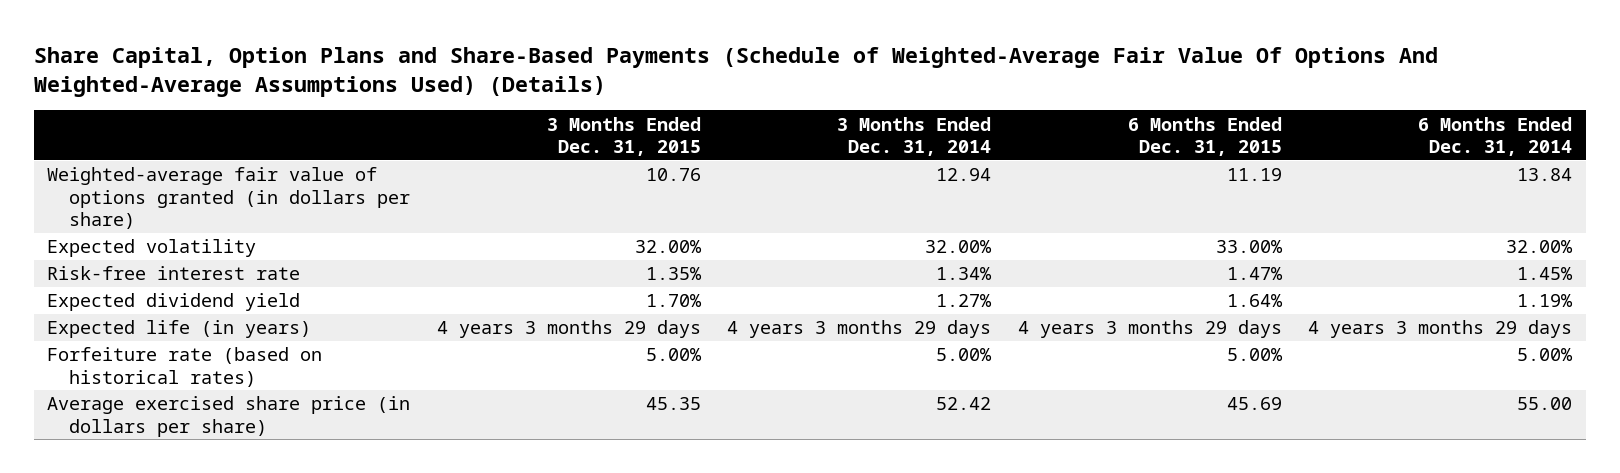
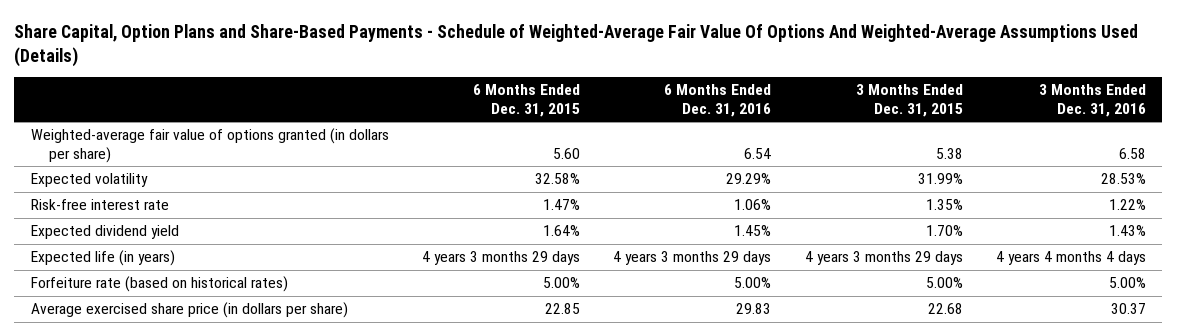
[34,46,1439,97] Share Capital, Option Plans and Share-Based Payments (Schedule of Weighted-Average Fair Value Of Options And Weighted-Average Assumptions Used) (Details) -> [14,24,1139,67] Share Capital, Option Plans and Share-Based Payments - Schedule of Weighted-Average Fair Value Of Options And Weighted-Average Assumptions Used (Details)
[837,116,992,157] 3 Months Ended Dec. 31, 2014 -> none
[1418,116,1573,157] 6 Months Ended Dec. 31, 2014 -> none
none -> [664,84,772,117] 6 Months Ended Dec. 31, 2016
none -> [1038,84,1146,117] 3 Months Ended Dec. 31, 2016
[645,168,701,182] 10.76 -> [935,147,963,159] 5.38
[1226,168,1282,182] 11.19 -> [553,147,581,159] 5.60
[634,240,702,254] 32.00% -> [917,173,963,185] 31.99%
[1215,240,1283,254] 33.00% -> [535,173,581,185] 32.58%
[645,397,701,411] 45.35 -> [927,303,963,315] 22.68
[1226,397,1282,411] 45.69 -> [545,303,581,315] 22.85

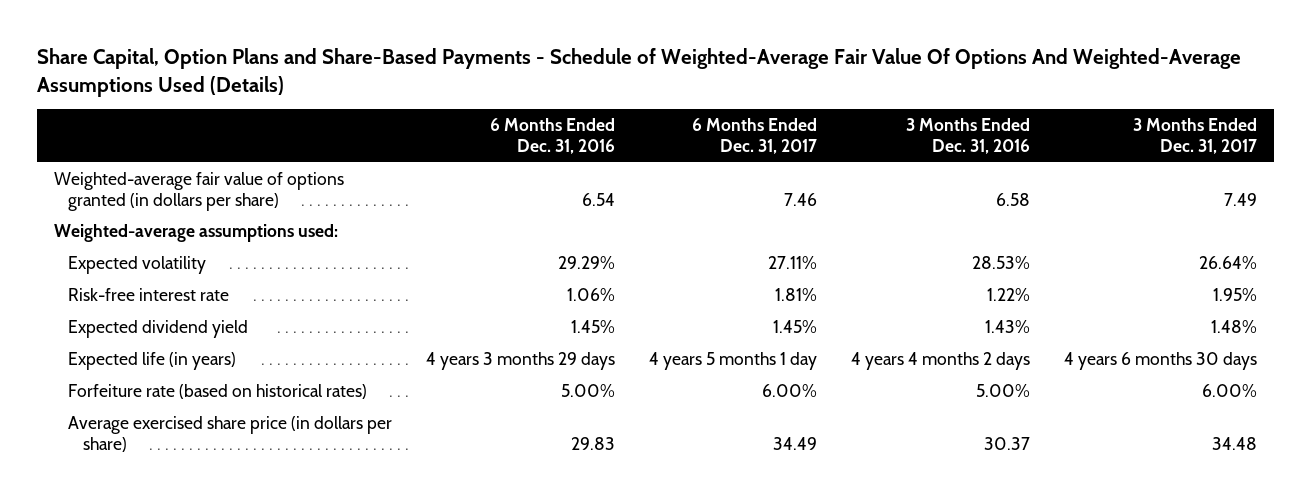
[473,84,581,117] 6 Months Ended Dec. 31, 2015 -> none
[855,84,963,117] 3 Months Ended Dec. 31, 2015 -> none
none -> [692,118,818,155] 6 Months Ended Dec. 31, 2017
none -> [1133,118,1258,155] 3 Months Ended Dec. 31, 2017
none -> [53,224,338,243] Weighted-average assumptions used:
[995,251,1146,266] 4 years 4 months 4 days -> [851,352,1031,371] 4 years 4 months 2 days

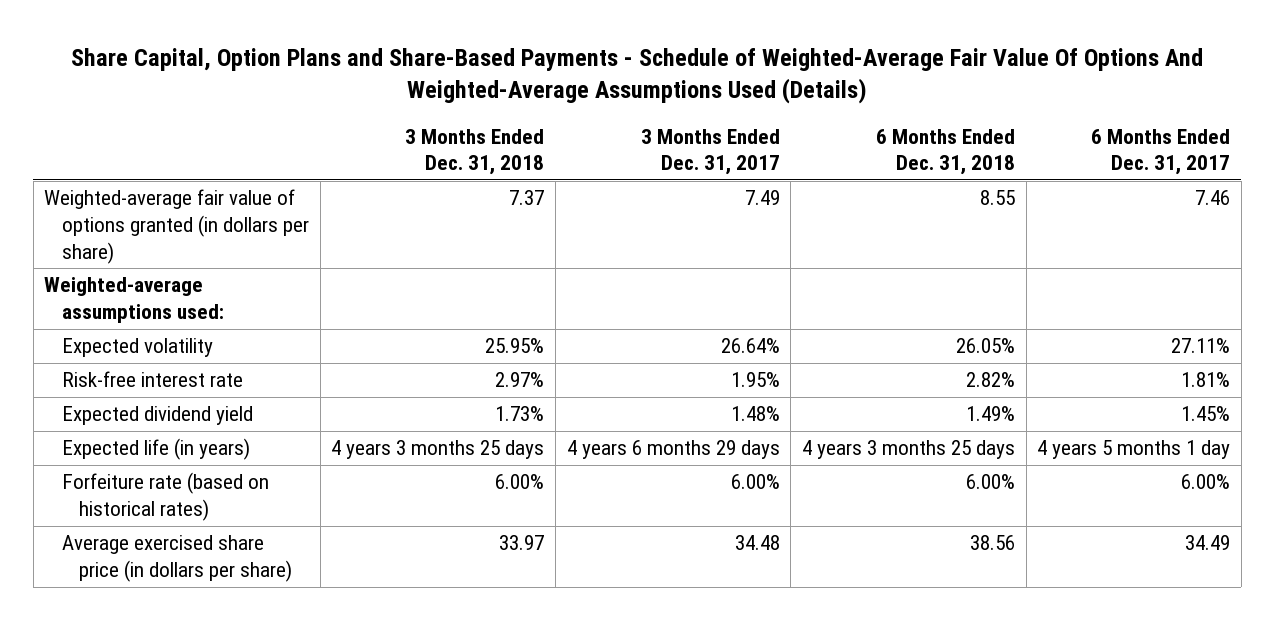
[490,118,616,155] 6 Months Ended Dec. 31, 2016 -> none
[906,118,1031,155] 3 Months Ended Dec. 31, 2016 -> none
none -> [405,128,545,176] 3 Months Ended Dec. 31, 2018
none -> [875,128,1015,176] 6 Months Ended Dec. 31, 2018
[1064,352,1258,371] 4 years 6 months 30 days -> [566,440,780,460] 4 years 6 months 29 days

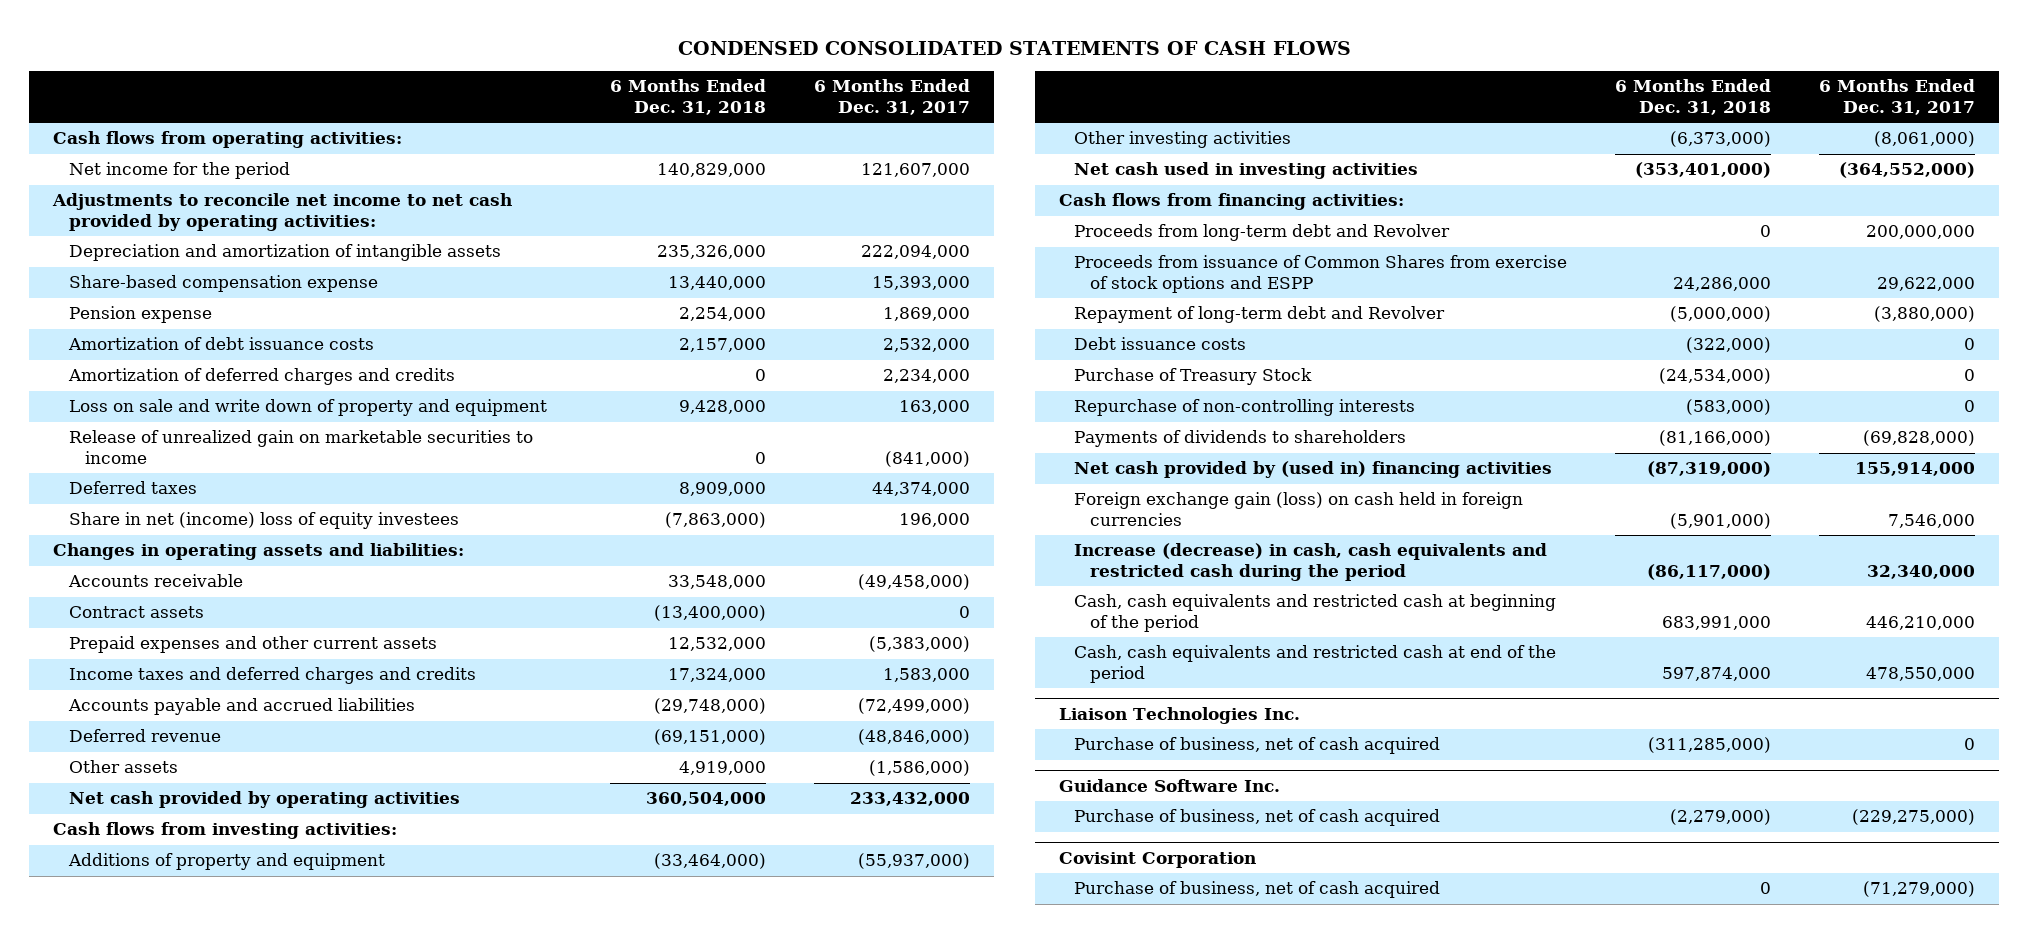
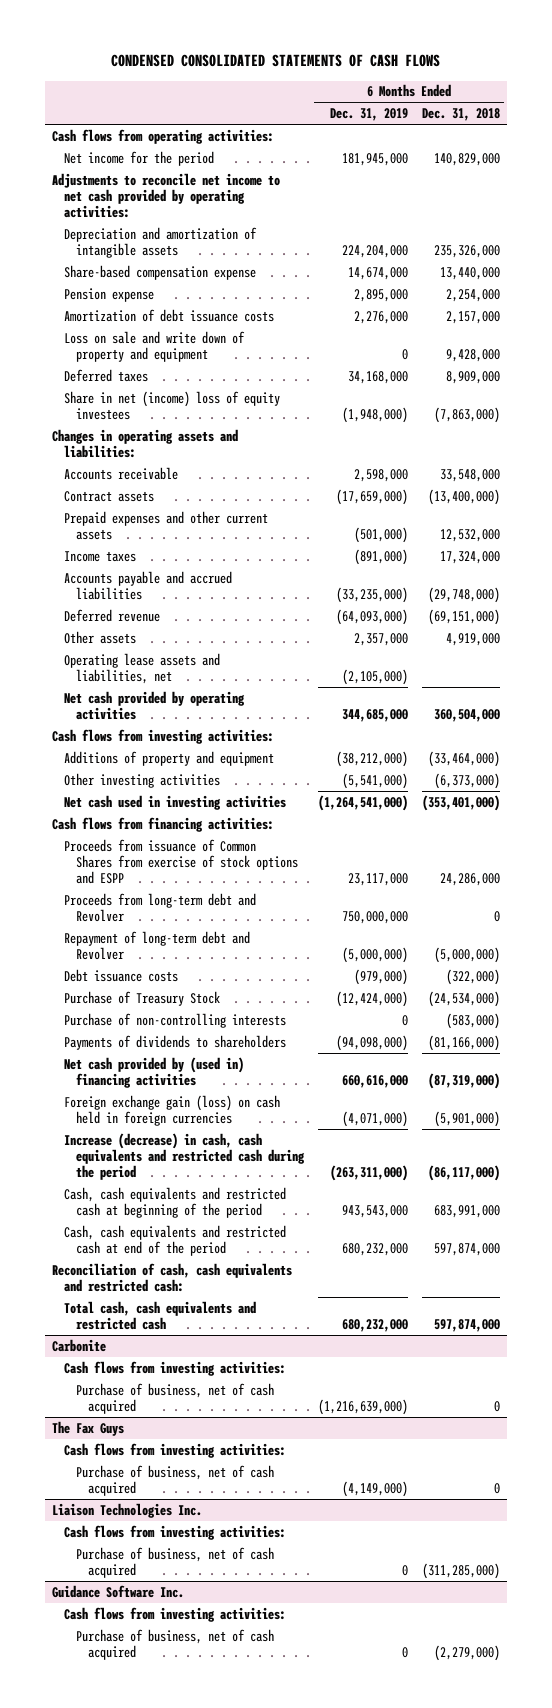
[813,79,970,115] 6 Months Ended Dec. 31, 2017 -> none
none -> [329,108,408,122] Dec. 31, 2019
[67,368,455,386] Amortization of deferred charges and credits -> none
[68,430,533,464] Release of unrealized gain on marketable securities to income -> none
[68,667,476,685] Income taxes and deferred charges and credits -> [63,550,136,562] Income taxes
none -> [63,652,220,685] Operating lease assets and liabilities, net
[1074,224,1451,242] Proceeds from long-term debt and Revolver -> [63,892,256,923] Proceeds from long-term debt and Revolver
[1074,399,1416,417] Repurchase of non-controlling interests -> [63,1012,286,1028] Purchase of non-controlling interests
none -> [51,1262,292,1293] Reconciliation of cash, cash equivalents and restricted cash:
none -> [63,1300,256,1331] Total cash, cash equivalents and restricted cash
none -> [51,1338,106,1352] Carbonite
none -> [63,1360,286,1376] Cash flows from investing activities:
none -> [75,1382,274,1415] Purchase of business, net of cash acquired
none -> [51,1420,124,1436] The Fax Guys
none -> [63,1442,286,1458] Cash flows from investing activities:
none -> [75,1464,274,1497] Purchase of business, net of cash acquired
none -> [63,1524,286,1540] Cash flows from investing activities:
none -> [63,1606,286,1622] Cash flows from investing activities:
[1058,851,1256,868] Covisint Corporation -> none
[1074,881,1441,899] Purchase of business, net of cash acquired -> none

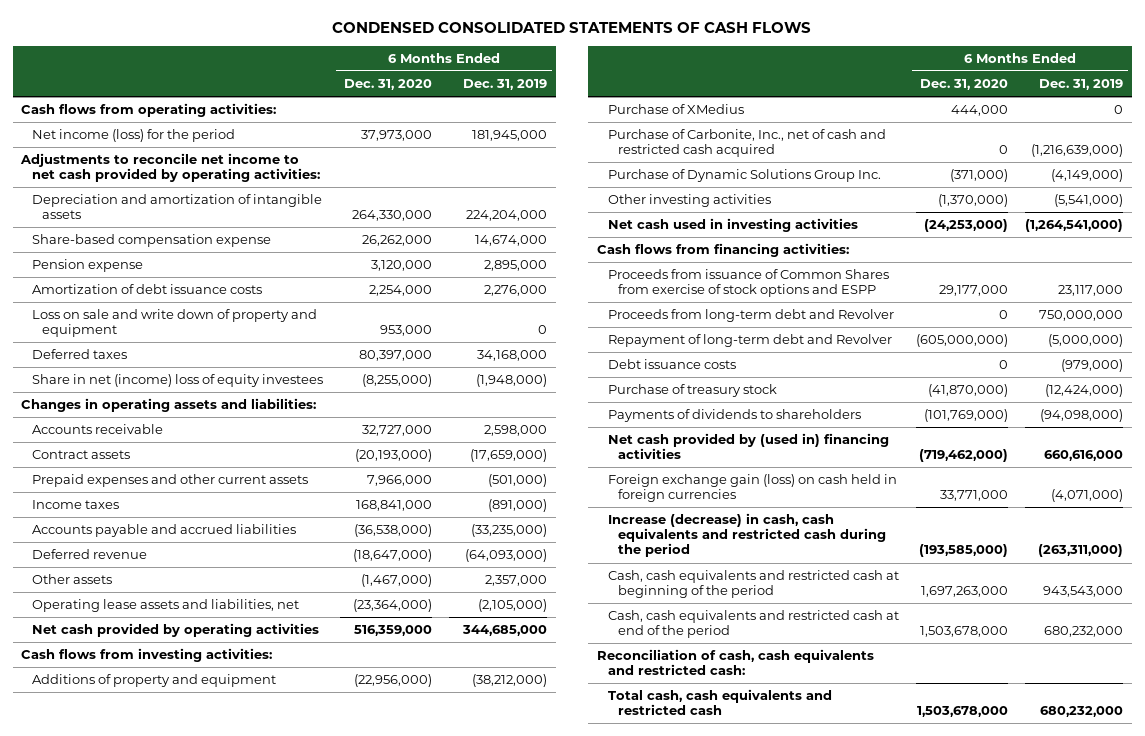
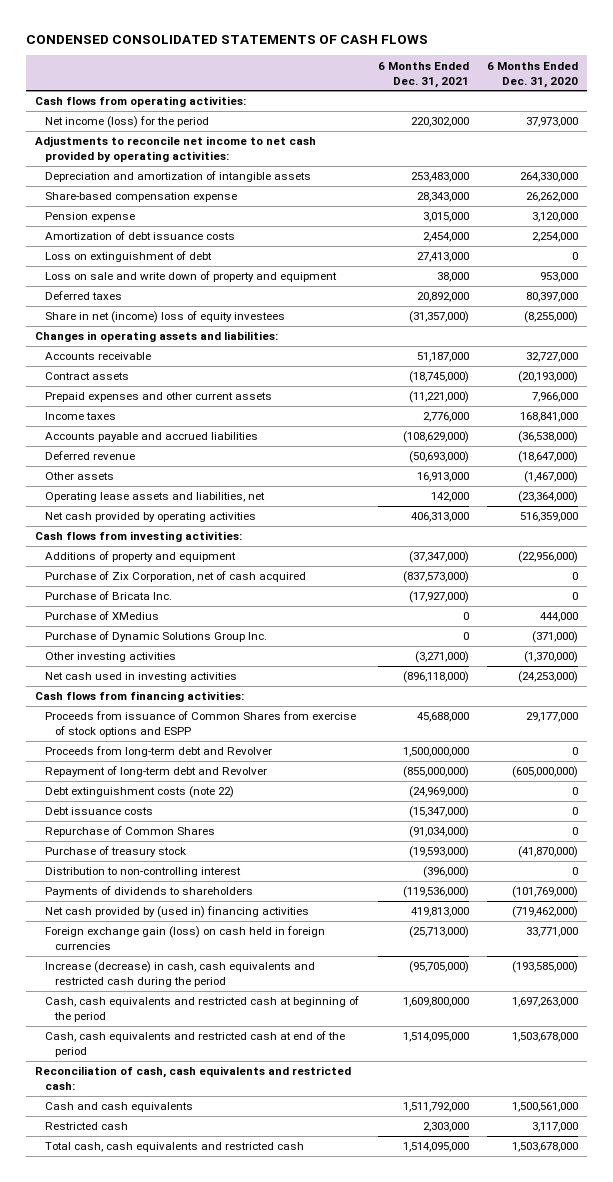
[463,79,548,91] Dec. 31, 2019 -> none
none -> [377,61,469,88] 6 Months Ended Dec. 31, 2021
none -> [45,251,213,263] Loss on extinguishment of debt
none -> [45,571,307,583] Purchase of Zix Corporation, net of cash acquired
none -> [45,591,173,601] Purchase of Bricata Inc.
[607,129,886,158] Purchase of Carbonite, Inc., net of cash and restricted cash acquired -> none
none -> [45,786,235,799] Debt extinguishment costs (note 22)
none -> [45,826,216,838] Repurchase of Common Shares
none -> [45,867,242,878] Distribution to non-controlling interest
none -> [45,1102,194,1113] Cash and cash equivalents
none -> [45,1122,129,1131] Restricted cash

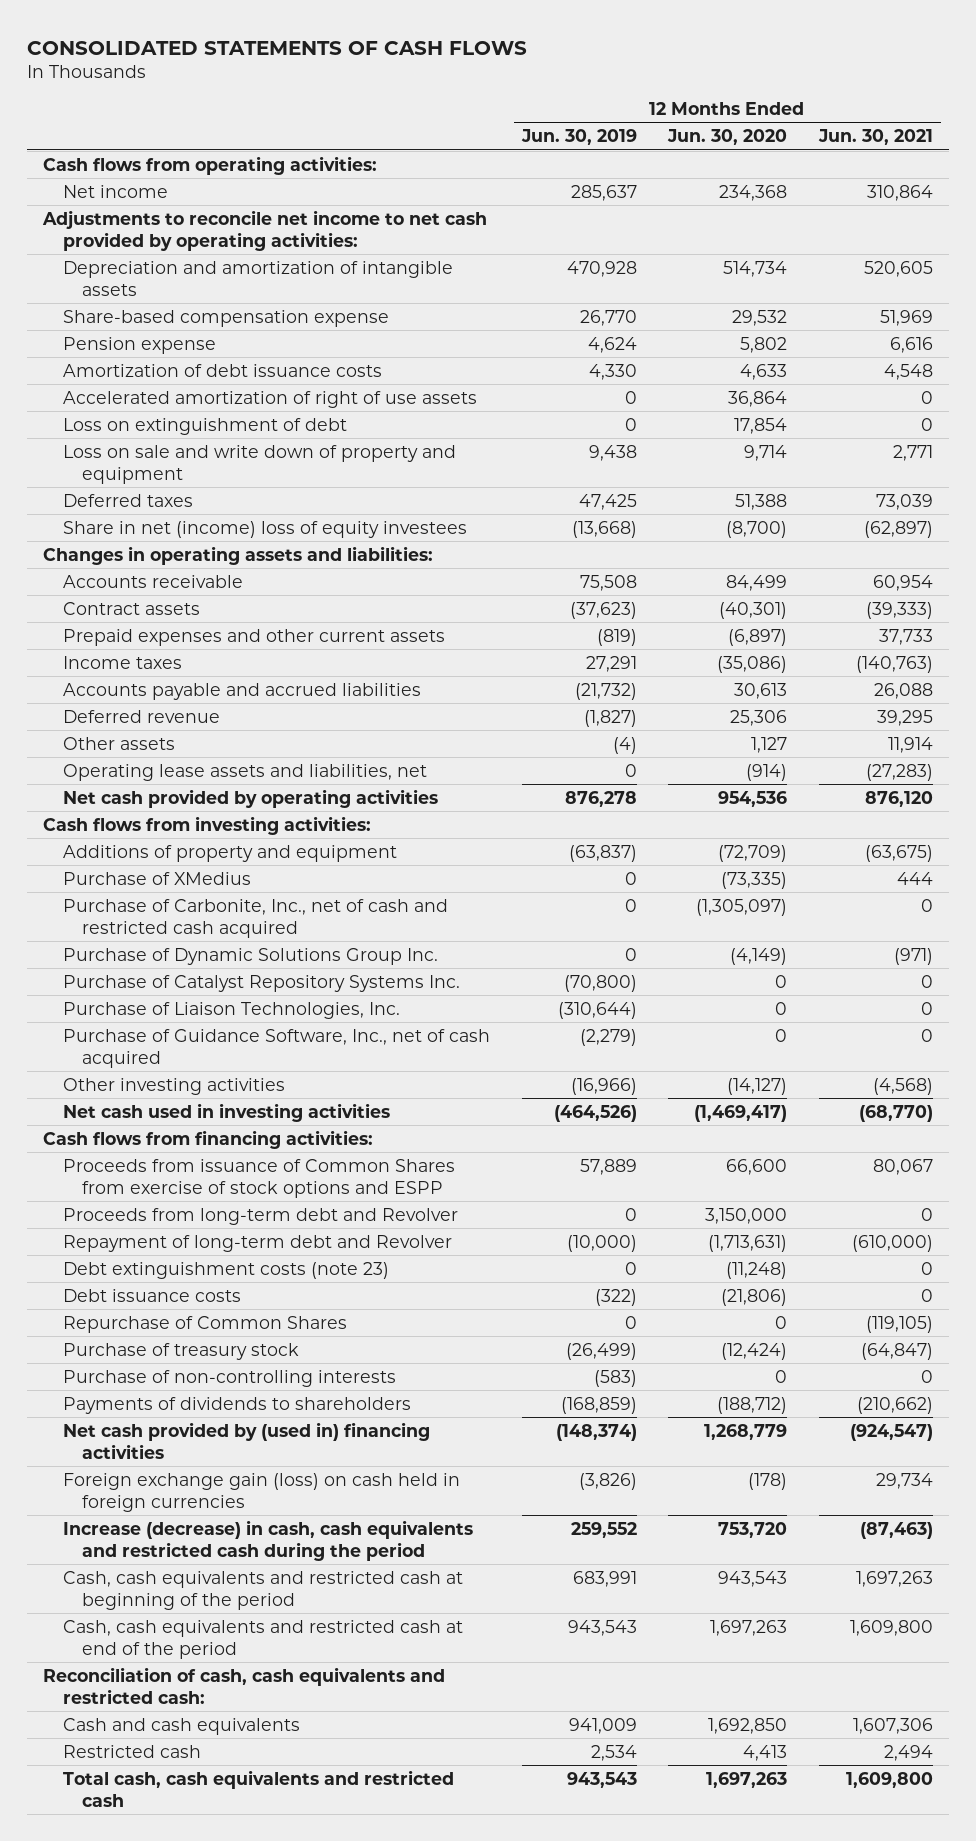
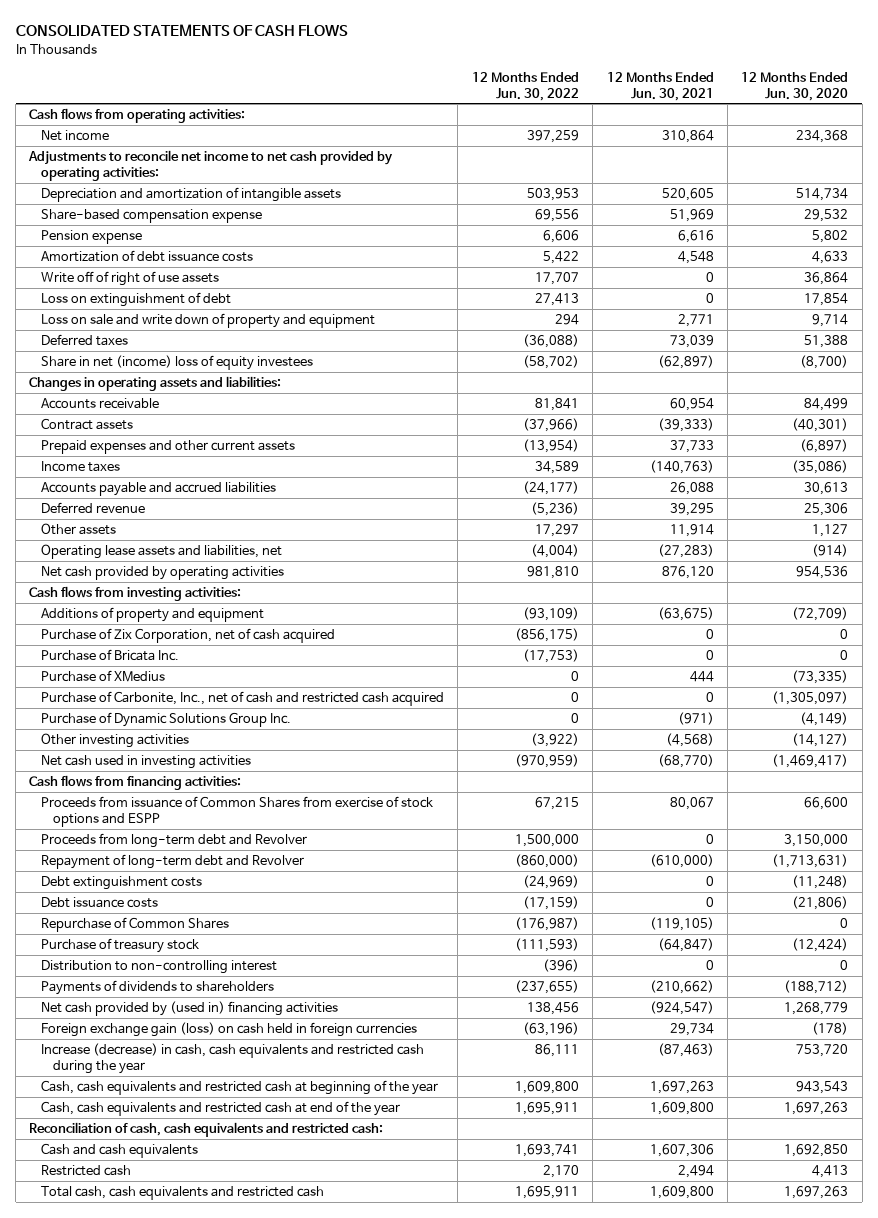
[520,129,637,146] Jun. 30, 2019 -> none
none -> [471,71,579,101] 12 Months Ended Jun. 30, 2022
[62,390,477,408] Accelerated amortization of right of use assets -> [41,271,220,287] Write off of right of use assets
none -> [41,628,336,644] Purchase of Zix Corporation, net of cash acquired
none -> [41,649,180,662] Purchase of Bricata Inc.
[62,974,460,992] Purchase of Catalyst Repository Systems Inc. -> none
[62,1001,400,1019] Purchase of Liaison Technologies, Inc. -> none
[62,1028,490,1068] Purchase of Guidance Software, Inc., net of cash acquired -> none
[62,1261,389,1279] Debt extinguishment costs (note 23) -> [41,876,203,891] Debt extinguishment costs
[62,1369,396,1387] Purchase of non-controlling interests -> [41,960,278,975] Distribution to non-controlling interest
[62,1519,473,1561] Increase (decrease) in cash, cash equivalents and restricted cash during the period -> [41,1043,425,1074] Increase (decrease) in cash, cash equivalents and restricted cash during the year
[62,1570,463,1610] Cash, cash equivalents and restricted cash at beginning of the period -> [41,1080,439,1096] Cash, cash equivalents and restricted cash at beginning of the year
[62,1619,463,1659] Cash, cash equivalents and restricted cash at end of the period -> [41,1101,401,1117] Cash, cash equivalents and restricted cash at end of the year

